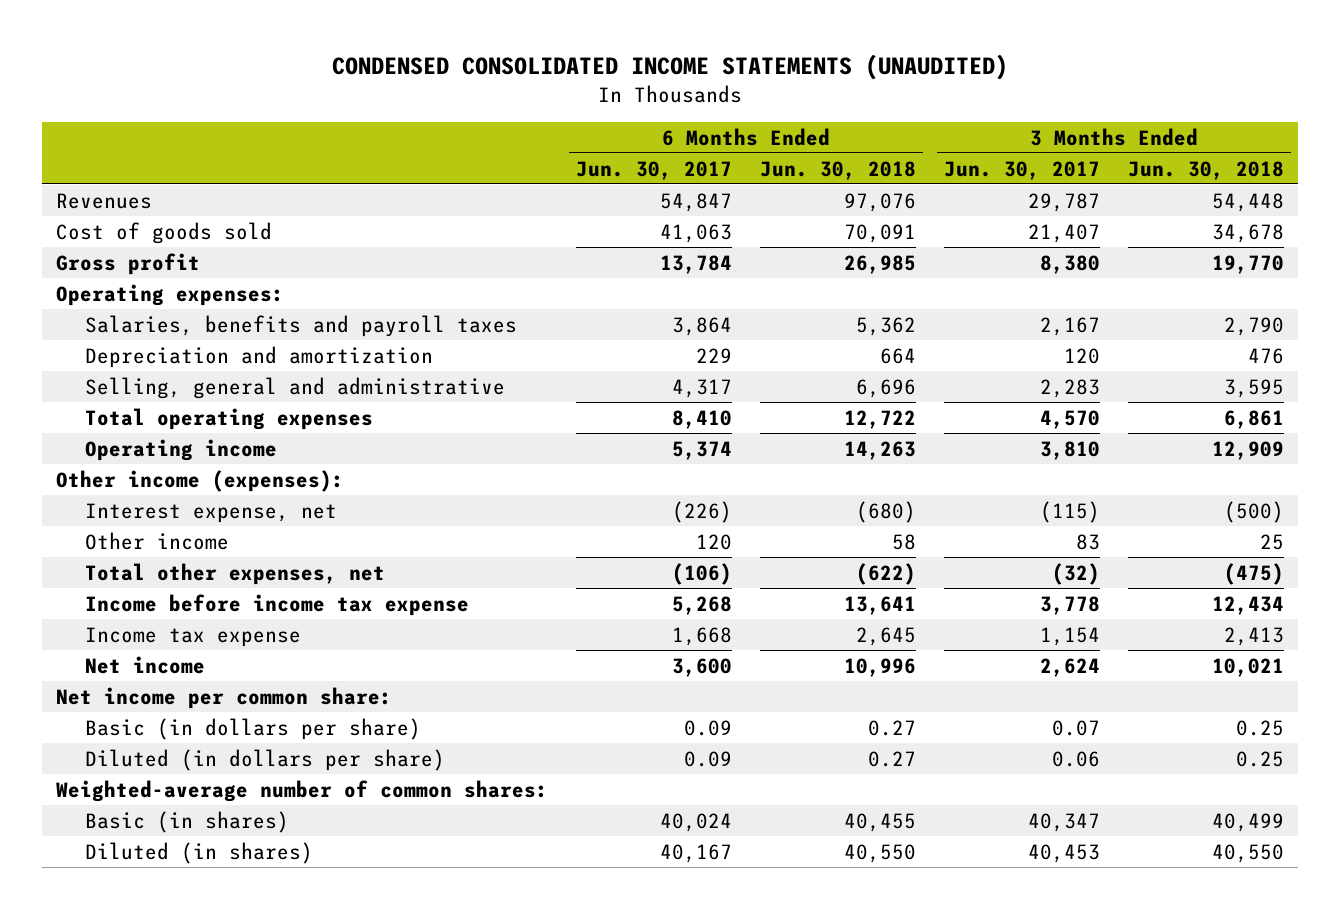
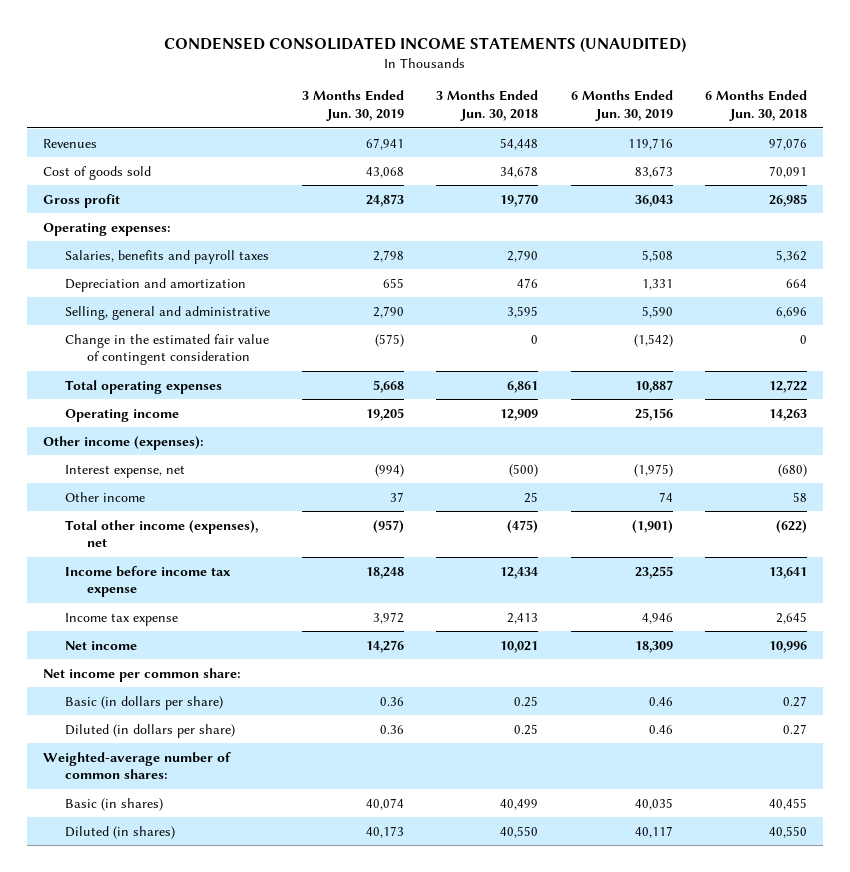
[576,160,733,180] Jun. 30, 2017 -> none
[943,160,1100,180] Jun. 30, 2017 -> none
none -> [302,90,405,122] 3 Months Ended Jun. 30, 2019
none -> [570,90,673,122] 6 Months Ended Jun. 30, 2019
none -> [65,333,270,366] Change in the estimated fair value of contingent consideration
[84,562,385,585] Total other expenses, net -> [65,519,259,548] Total other income (expenses), net

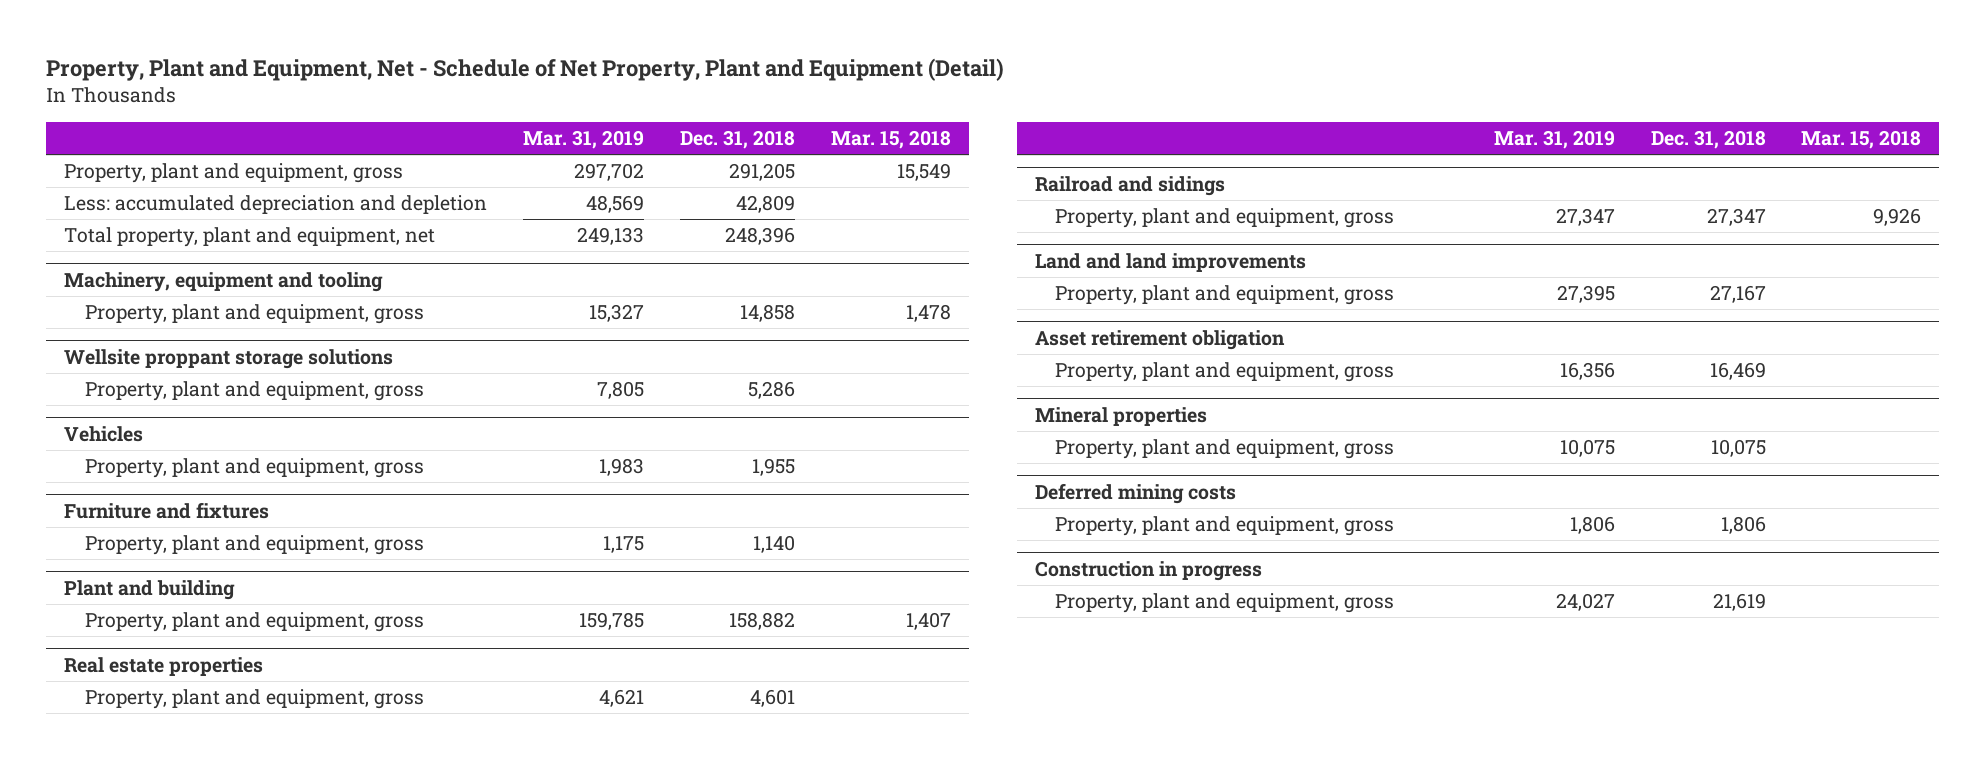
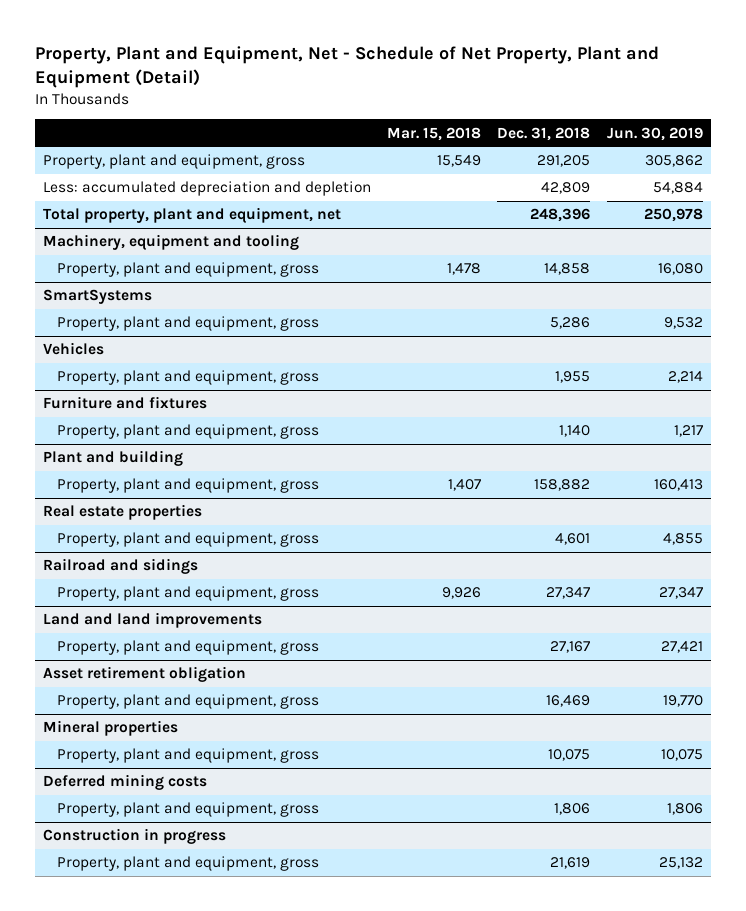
[523,129,645,149] Mar. 31, 2019 -> none
none -> [606,126,703,141] Jun. 30, 2019
[64,348,394,369] Wellsite proppant storage solutions -> [43,289,153,305] SmartSystems

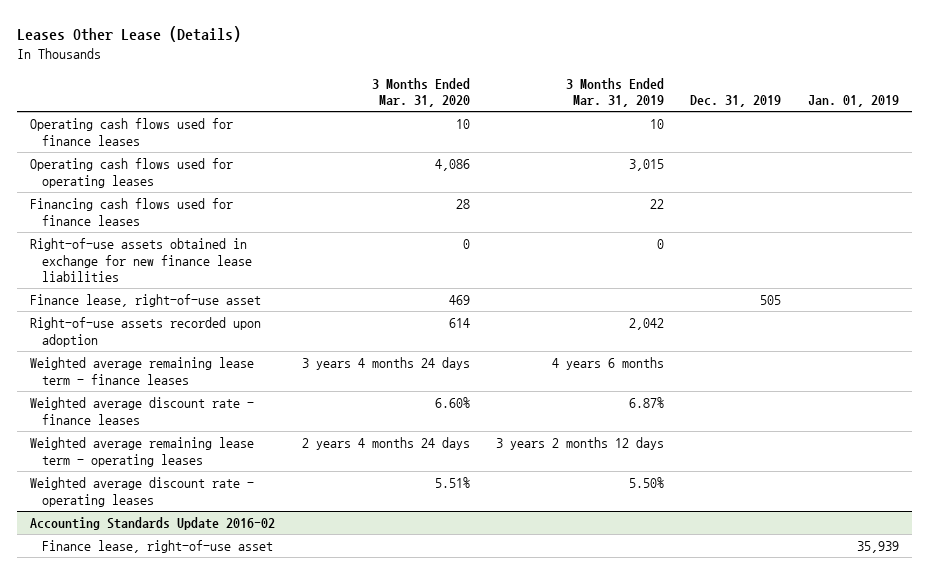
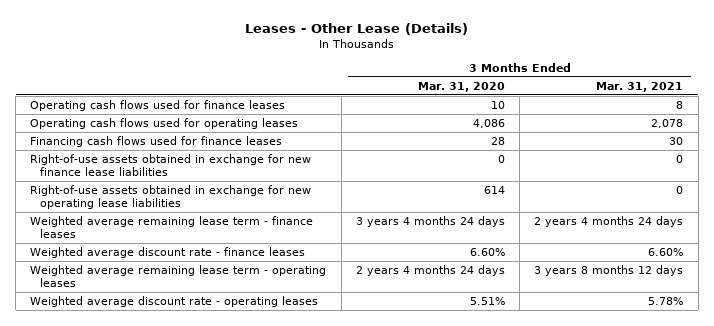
[17,25,242,42] Leases Other Lease (Details) -> [244,22,468,35] Leases - Other Lease (Details)
[566,77,665,108] 3 Months Ended Mar. 31, 2019 -> none
[690,95,782,108] Dec. 31, 2019 -> none
[807,95,899,108] Jan. 01, 2019 -> none
none -> [596,81,684,92] Mar. 31, 2021
[30,294,262,308] Finance lease, right-of-use asset -> none
[30,317,262,347] Right-of-use assets recorded upon adoption -> [30,185,312,210] Right-of-use assets obtained in exchange for new operating lease liabilities
[30,517,276,531] Accounting Standards Update 2016-02 -> none
[42,540,274,554] Finance lease, right-of-use asset -> none

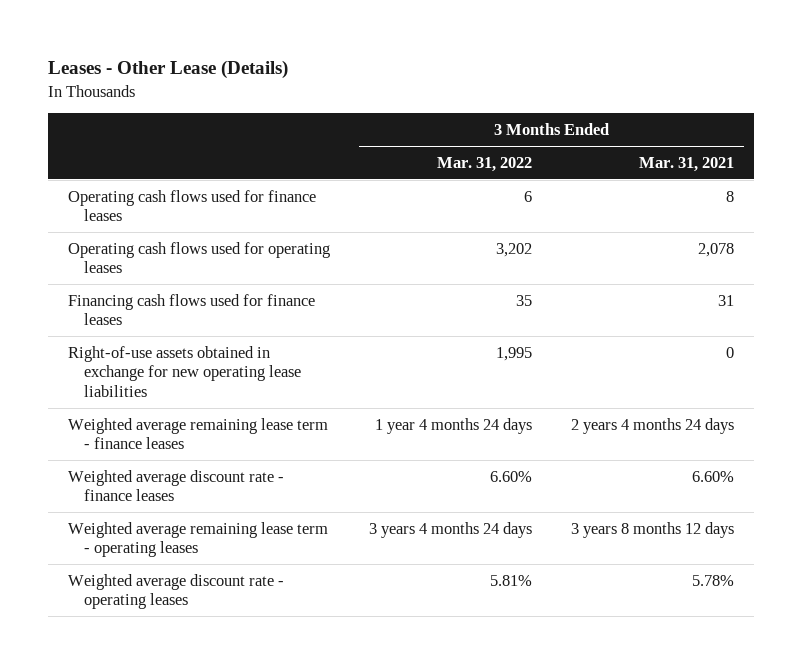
[417,81,505,92] Mar. 31, 2020 -> none
none -> [437,156,533,172] Mar. 31, 2022
[30,154,312,177] Right-of-use assets obtained in exchange for new finance lease liabilities -> none
[669,137,684,146] 30 -> [718,294,735,306] 31

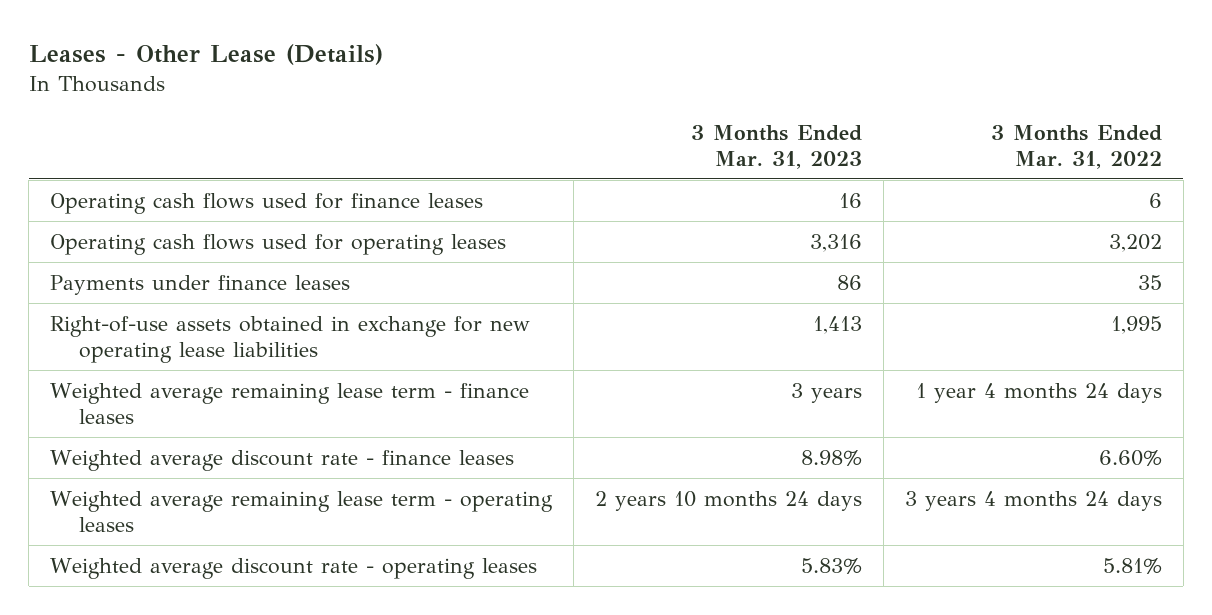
[639,156,735,172] Mar. 31, 2021 -> none
none -> [691,125,863,169] 3 Months Ended Mar. 31, 2023
[67,293,315,326] Financing cash flows used for finance leases -> [50,274,351,295] Payments under finance leases

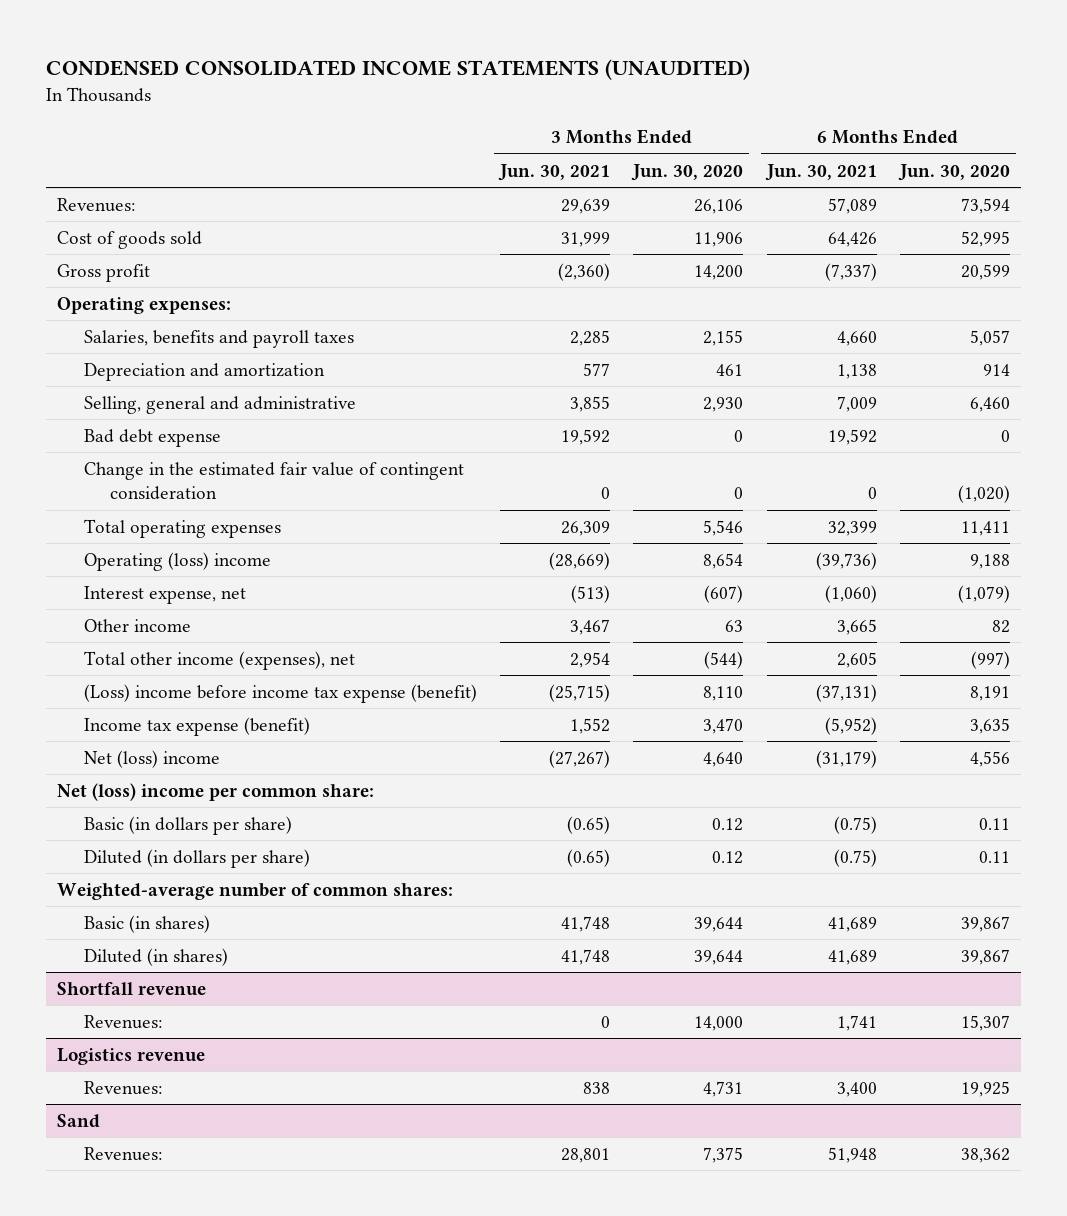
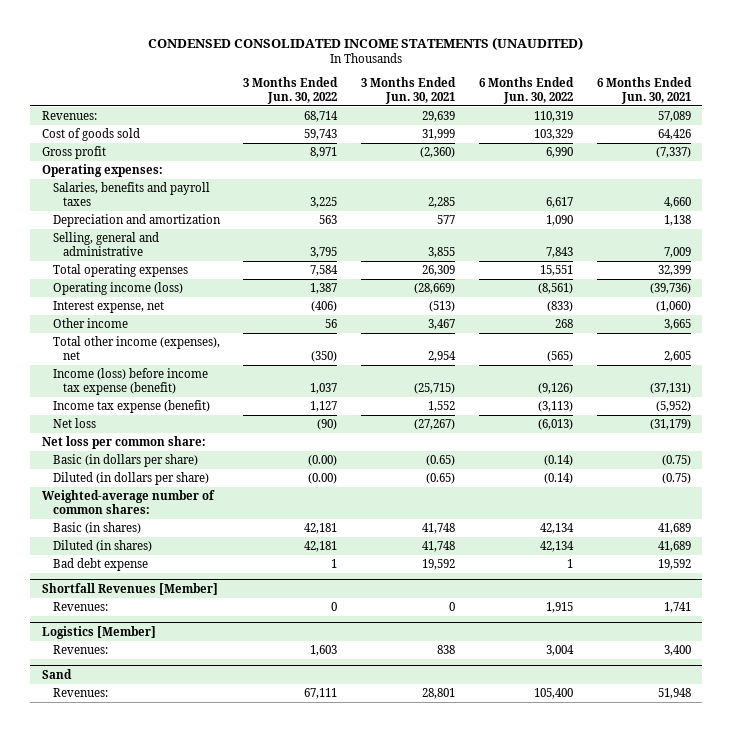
[631,163,744,181] Jun. 30, 2020 -> none
[897,163,1010,181] Jun. 30, 2020 -> none
none -> [243,76,339,104] 3 Months Ended Jun. 30, 2022
none -> [478,76,574,104] 6 Months Ended Jun. 30, 2022
[83,461,464,501] Change in the estimated fair value of contingent consideration -> none
[83,551,271,571] Operating (loss) income -> [52,281,183,295] Operating income (loss)
[83,683,477,703] (Loss) income before income tax expense (benefit) -> [52,367,208,395] Income (loss) before income tax expense (benefit)
[83,749,220,768] Net (loss) income -> [52,417,96,428] Net loss
[57,782,375,801] Net (loss) income per common share: -> [41,435,206,449] Net loss per common share:
[83,428,221,447] Bad debt expense -> [52,557,148,571] Bad debt expense
[57,981,207,996] Shortfall revenue -> [41,582,218,595] Shortfall Revenues [Member]
[57,1047,206,1065] Logistics revenue -> [41,625,156,639] Logistics [Member]

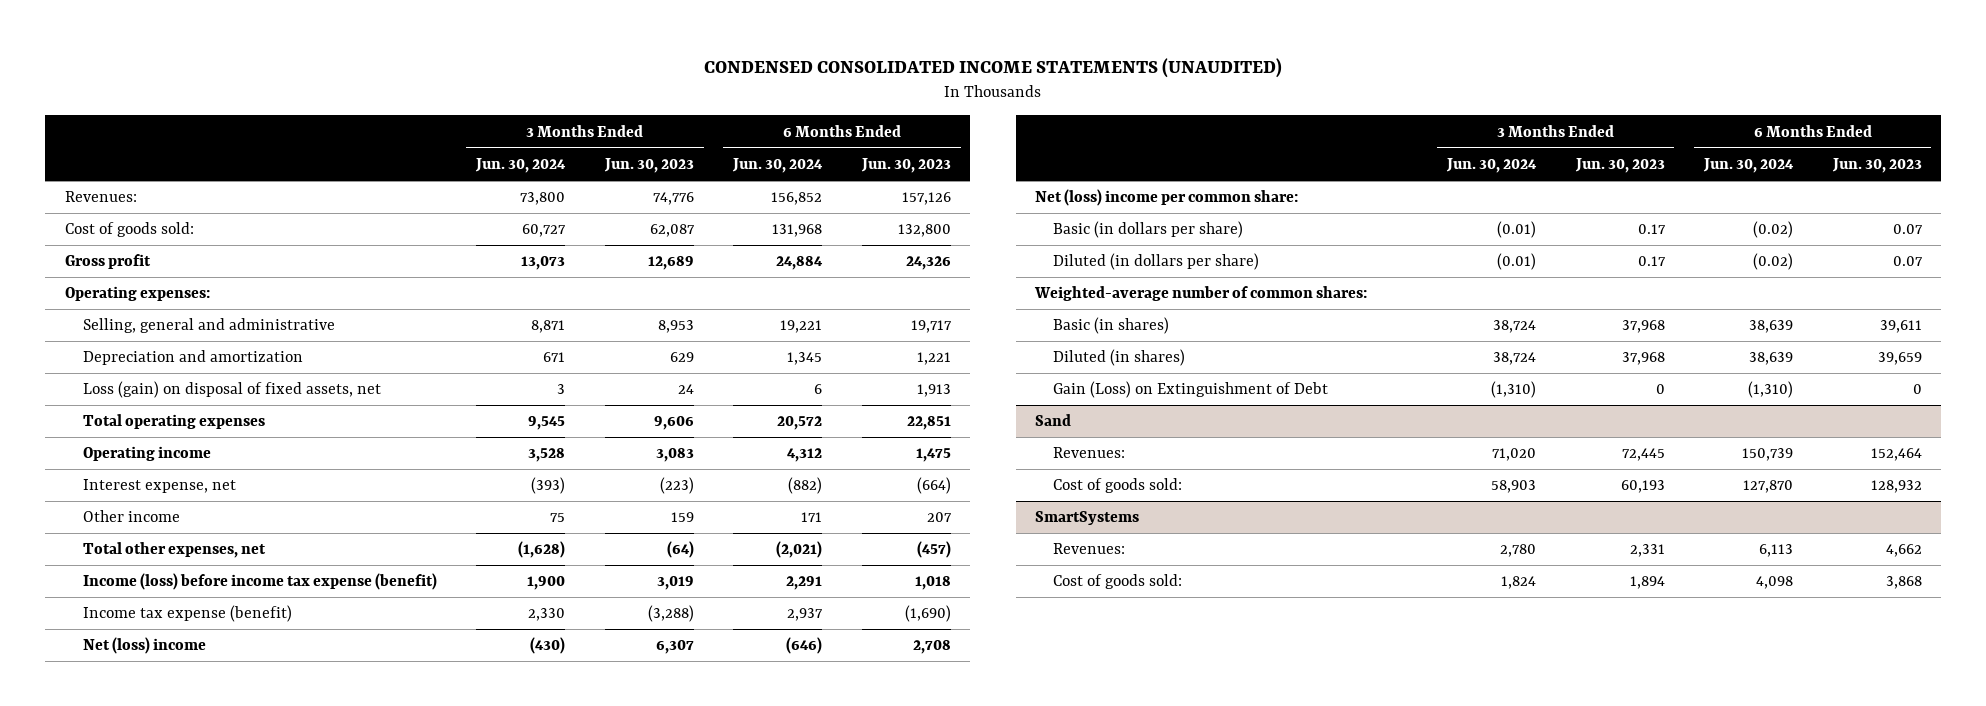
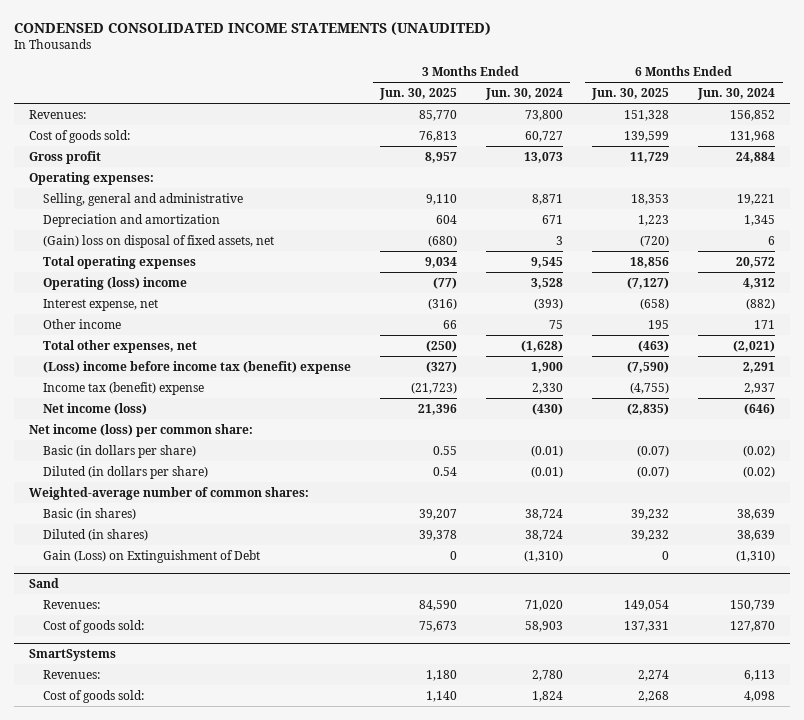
[603,158,694,174] Jun. 30, 2023 -> none
[860,158,951,174] Jun. 30, 2023 -> none
none -> [378,88,457,101] Jun. 30, 2025
none -> [591,88,670,101] Jun. 30, 2025
[82,381,381,399] Loss (gain) on disposal of fixed assets, net -> [42,234,274,248] (Gain) loss on disposal of fixed assets, net
[82,446,211,462] Operating income -> [42,276,187,290] Operating (loss) income
[82,573,437,591] Income (loss) before income tax expense (benefit) -> [42,360,351,374] (Loss) income before income tax (benefit) expense
[82,605,292,623] Income tax expense (benefit) -> [42,381,204,395] Income tax (benefit) expense
[82,637,206,655] Net (loss) income -> [42,402,147,415] Net income (loss)
[1035,189,1299,207] Net (loss) income per common share: -> [28,423,253,437] Net income (loss) per common share:

